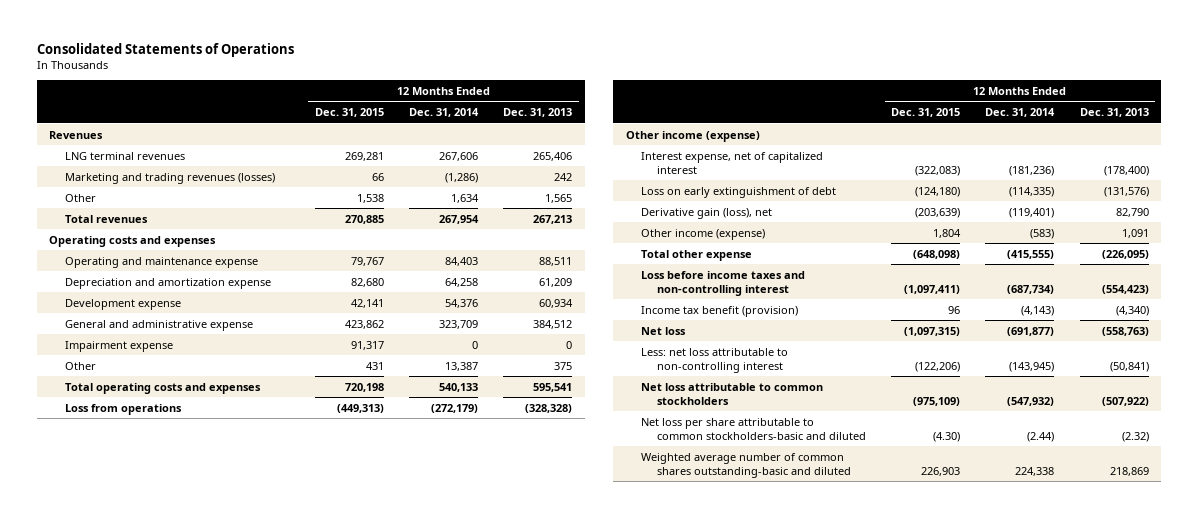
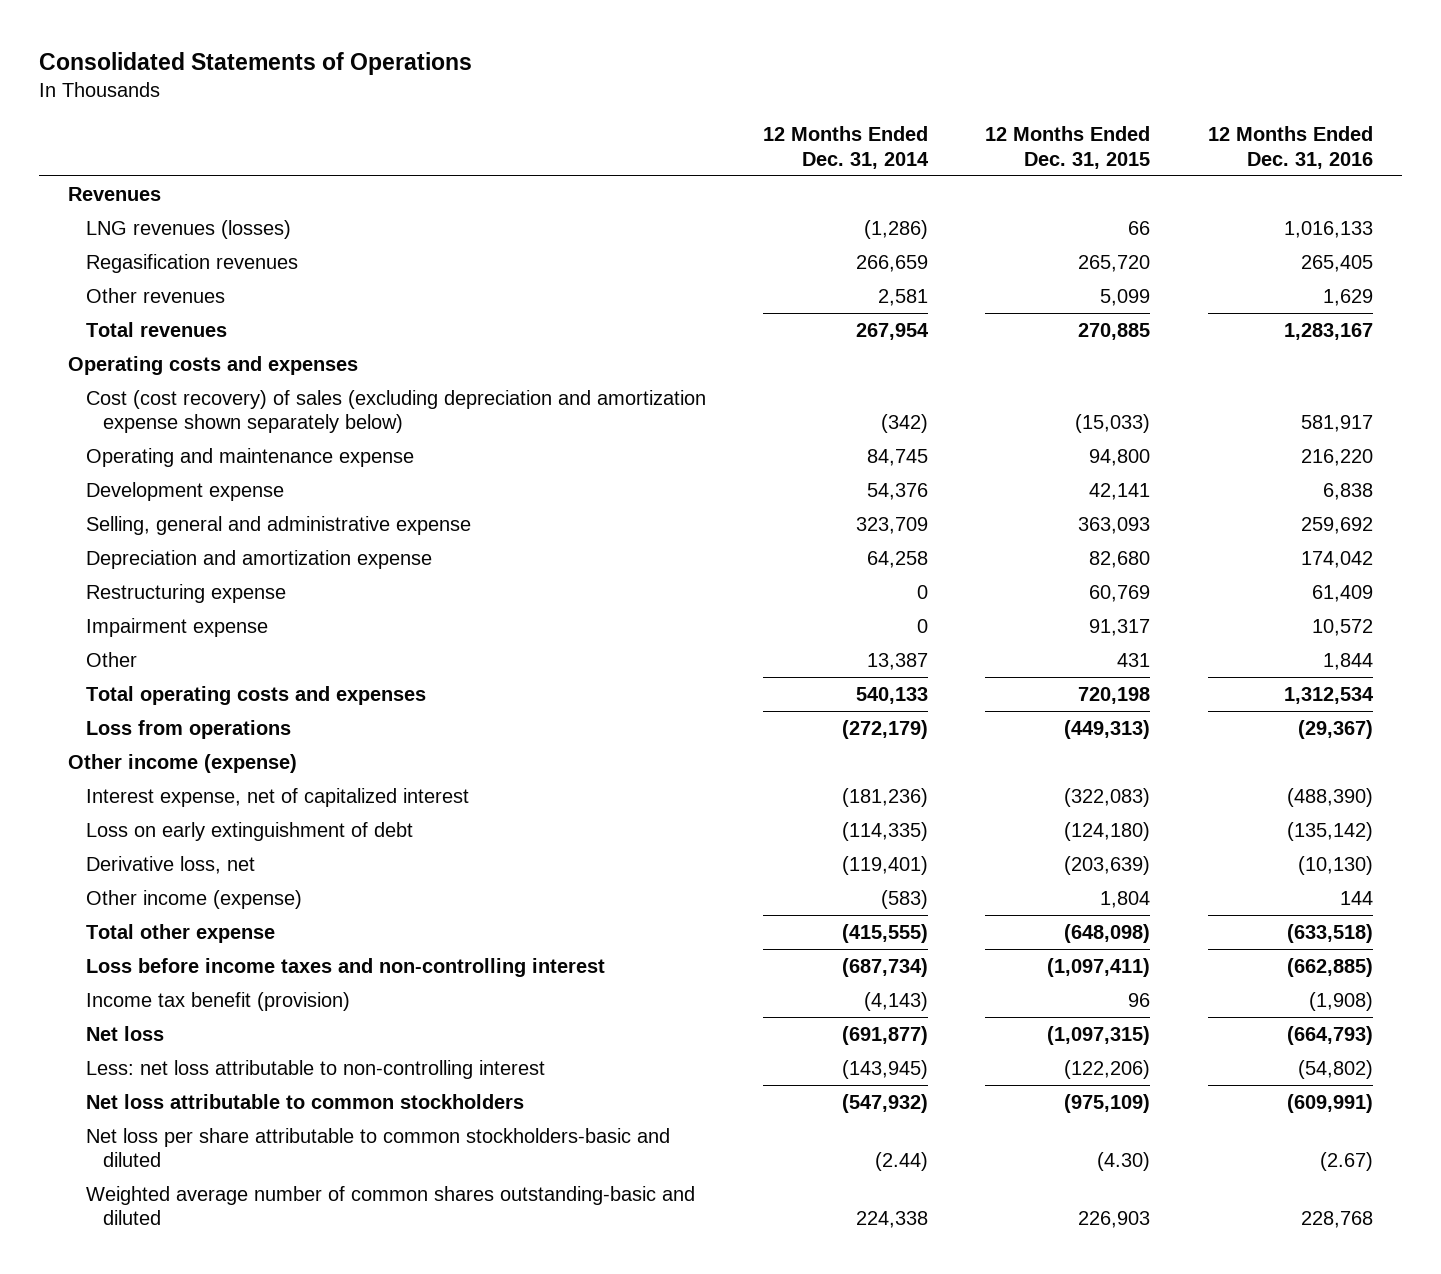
[503,108,573,118] Dec. 31, 2013 -> none
none -> [1207,126,1373,169] 12 Months Ended Dec. 31, 2016
[64,151,185,160] LNG terminal revenues -> none
[64,172,275,184] Marketing and trading revenues (losses) -> [85,219,291,239] LNG revenues (losses)
none -> [85,253,298,273] Regasification revenues
[64,193,96,202] Other -> [85,287,225,303] Other revenues
[356,193,384,203] 1,538 -> [1100,288,1151,306] 5,099
[451,193,480,203] 1,634 -> [878,288,929,306] 2,581
none -> [85,389,706,434] Cost (cost recovery) of sales (excluding depreciation and amortization expense shown separately below)
[350,256,384,266] 79,767 -> [1089,448,1151,466] 94,800
[445,256,479,266] 84,403 -> [867,448,929,466] 84,745
[64,319,253,331] General and administrative expense -> [85,515,471,535] Selling, general and administrative expense
[344,319,384,329] 423,862 -> [1078,516,1151,534] 363,093
[64,277,271,289] Depreciation and amortization expense -> [85,549,432,569] Depreciation and amortization expense
none -> [85,583,286,603] Restructuring expense
[641,207,773,219] Derivative gain (loss), net -> [85,855,255,874] Derivative loss, net

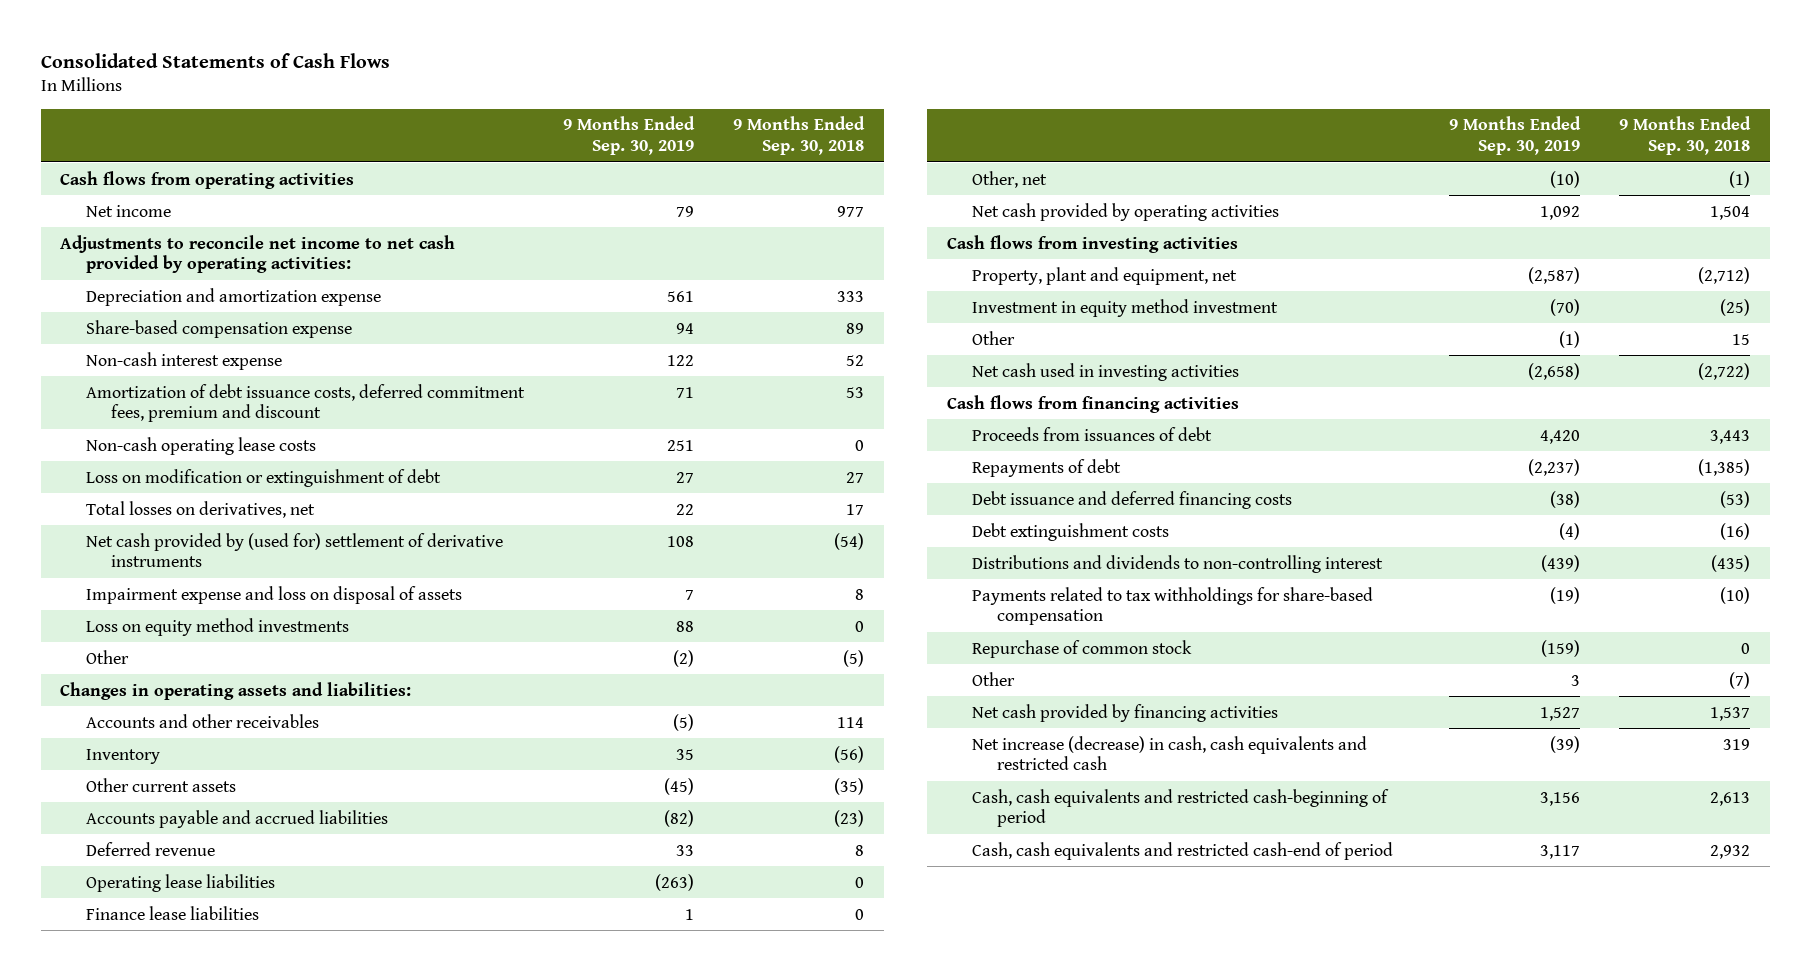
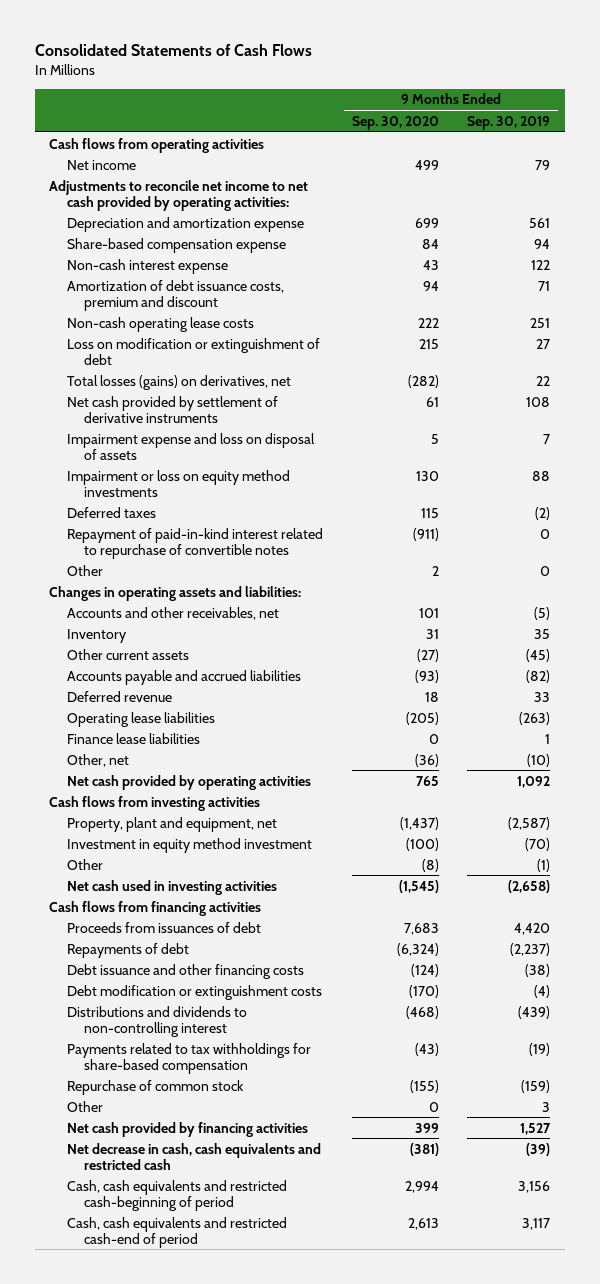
[733,116,866,155] 9 Months Ended Sep. 30, 2018 -> none
none -> [351,115,439,130] Sep. 30, 2020
[85,383,525,423] Amortization of debt issuance costs, deferred commitment fees, premium and discount -> [66,279,284,311] Amortization of debt issuance costs, premium and discount
[85,500,315,518] Total losses on derivatives, net -> [66,374,291,390] Total losses (gains) on derivatives, net
[85,532,503,568] Net cash provided by (used for) settlement of derivative instruments -> [66,395,278,423] Net cash provided by settlement of derivative instruments
[85,617,349,636] Loss on equity method investments -> [66,469,290,497] Impairment or loss on equity method investments
none -> [66,506,156,518] Deferred taxes
none -> [66,527,323,559] Repayment of paid-in-kind interest related to repurchase of convertible notes
[672,649,694,667] (2) -> [540,565,551,576] 0
[85,713,319,728] Accounts and other receivables -> [66,606,279,620] Accounts and other receivables, net
[971,490,1292,509] Debt issuance and deferred financing costs -> [66,963,304,979] Debt issuance and other financing costs
[971,522,1169,541] Debt extinguishment costs -> [66,984,322,1000] Debt modification or extinguishment costs
[971,735,1367,771] Net increase (decrease) in cash, cash equivalents and restricted cash -> [66,1142,321,1170] Net decrease in cash, cash equivalents and restricted cash

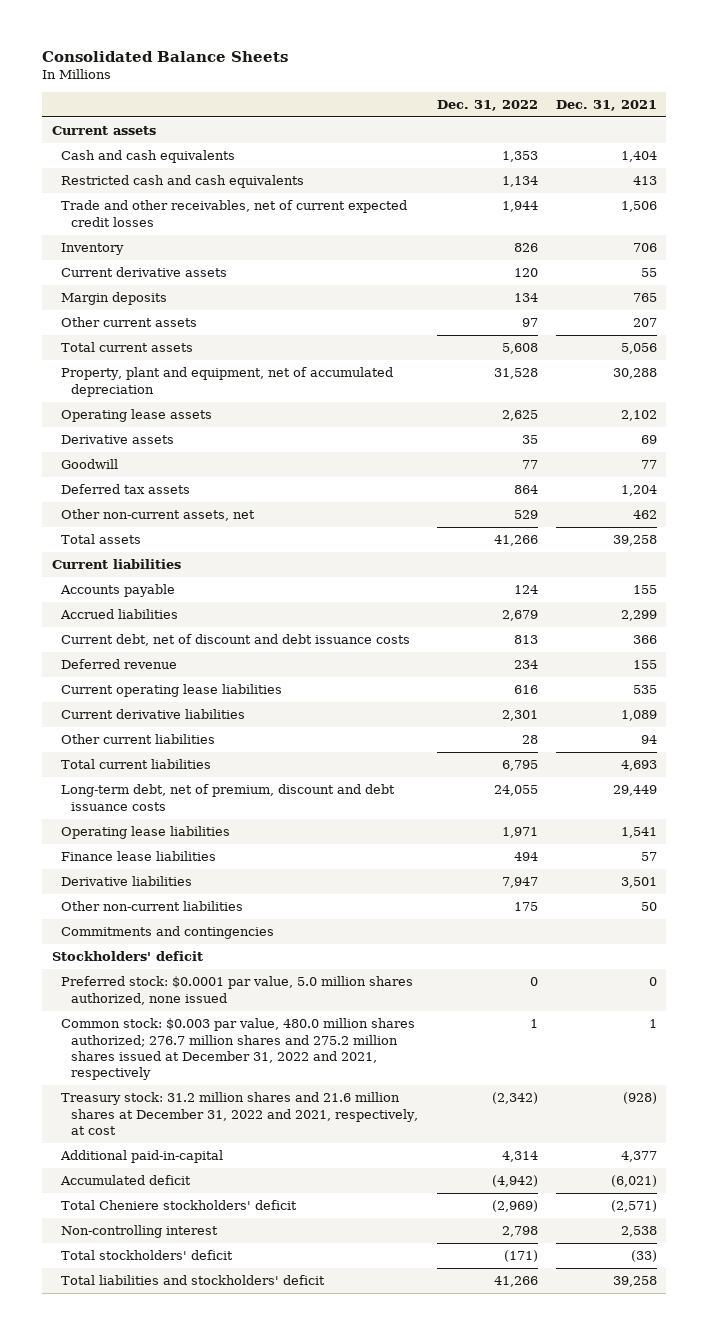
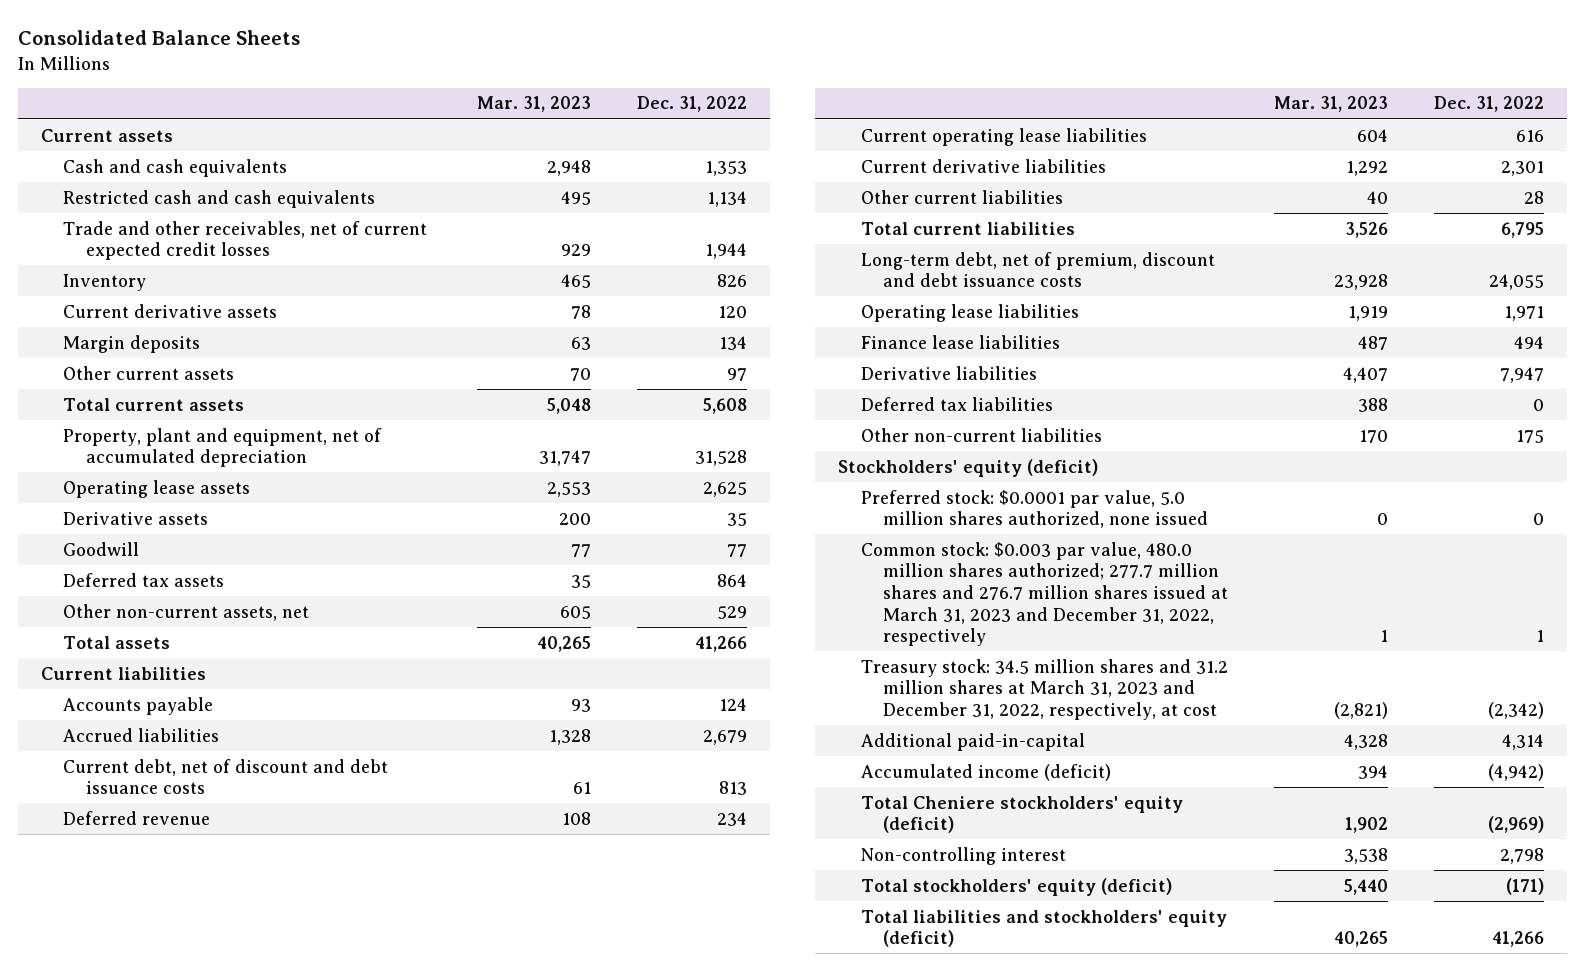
[556,100,658,112] Dec. 31, 2021 -> none
none -> [476,96,591,113] Mar. 31, 2023
none -> [860,396,1053,411] Deferred tax liabilities
[61,926,275,940] Commitments and contingencies -> none
[51,951,203,962] Stockholders' deficit -> [837,458,1098,477] Stockholders' equity (deficit)
[61,1018,416,1081] Common stock: $0.003 par value, 480.0 million shares authorized; 276.7 million shares and 275.2 million shares issued at December 31, 2022 and 2021, respectively -> [860,541,1229,647] Common stock: $0.003 par value, 480.0 million shares authorized; 277.7 million shares and 276.7 million shares issued at March 31, 2023 and December 31, 2022, respectively
[61,1092,419,1135] Treasury stock: 31.2 million shares and 21.6 million shares at December 31, 2022 and 2021, respectively, at cost -> [860,658,1228,720] Treasury stock: 34.5 million shares and 31.2 million shares at March 31, 2023 and December 31, 2022, respectively, at cost
[60,1175,192,1186] Accumulated deficit -> [860,763,1111,781] Accumulated income (deficit)
[61,1200,298,1211] Total Cheniere stockholders' deficit -> [860,795,1183,834] Total Cheniere stockholders' equity (deficit)
[61,1250,234,1261] Total stockholders' deficit -> [860,877,1172,896] Total stockholders' equity (deficit)
[61,1275,326,1286] Total liabilities and stockholders' deficit -> [860,909,1227,948] Total liabilities and stockholders' equity (deficit)

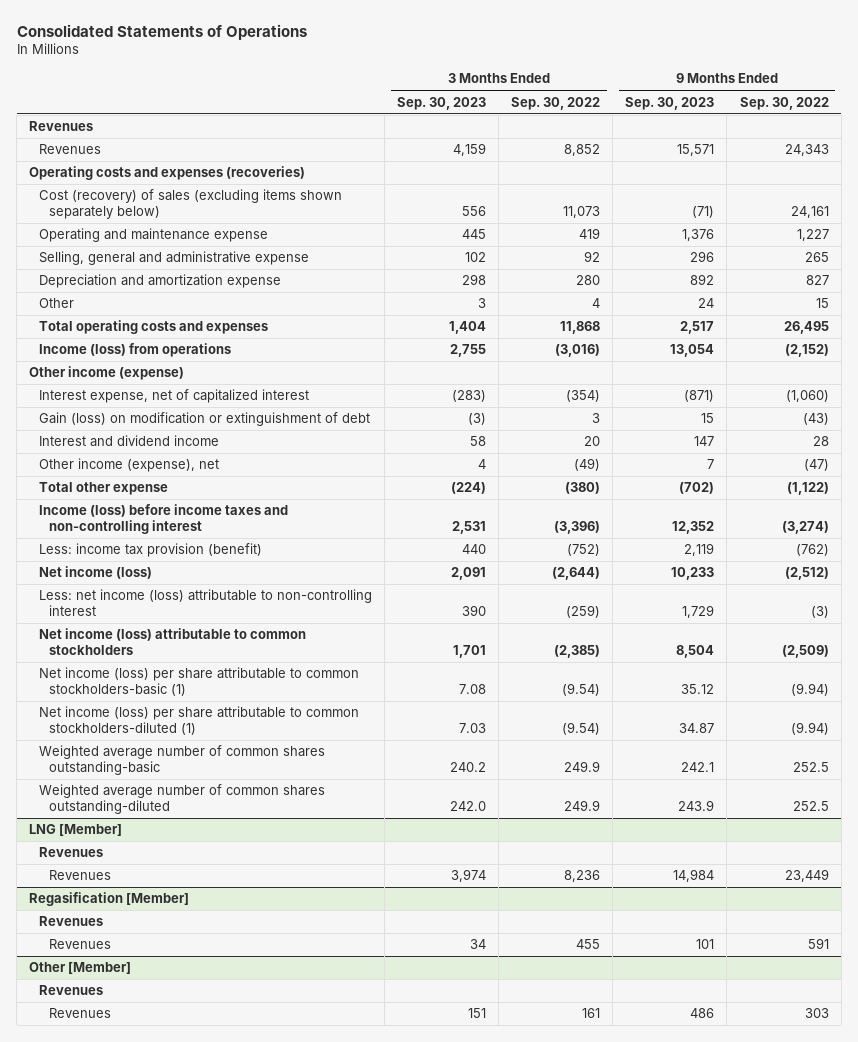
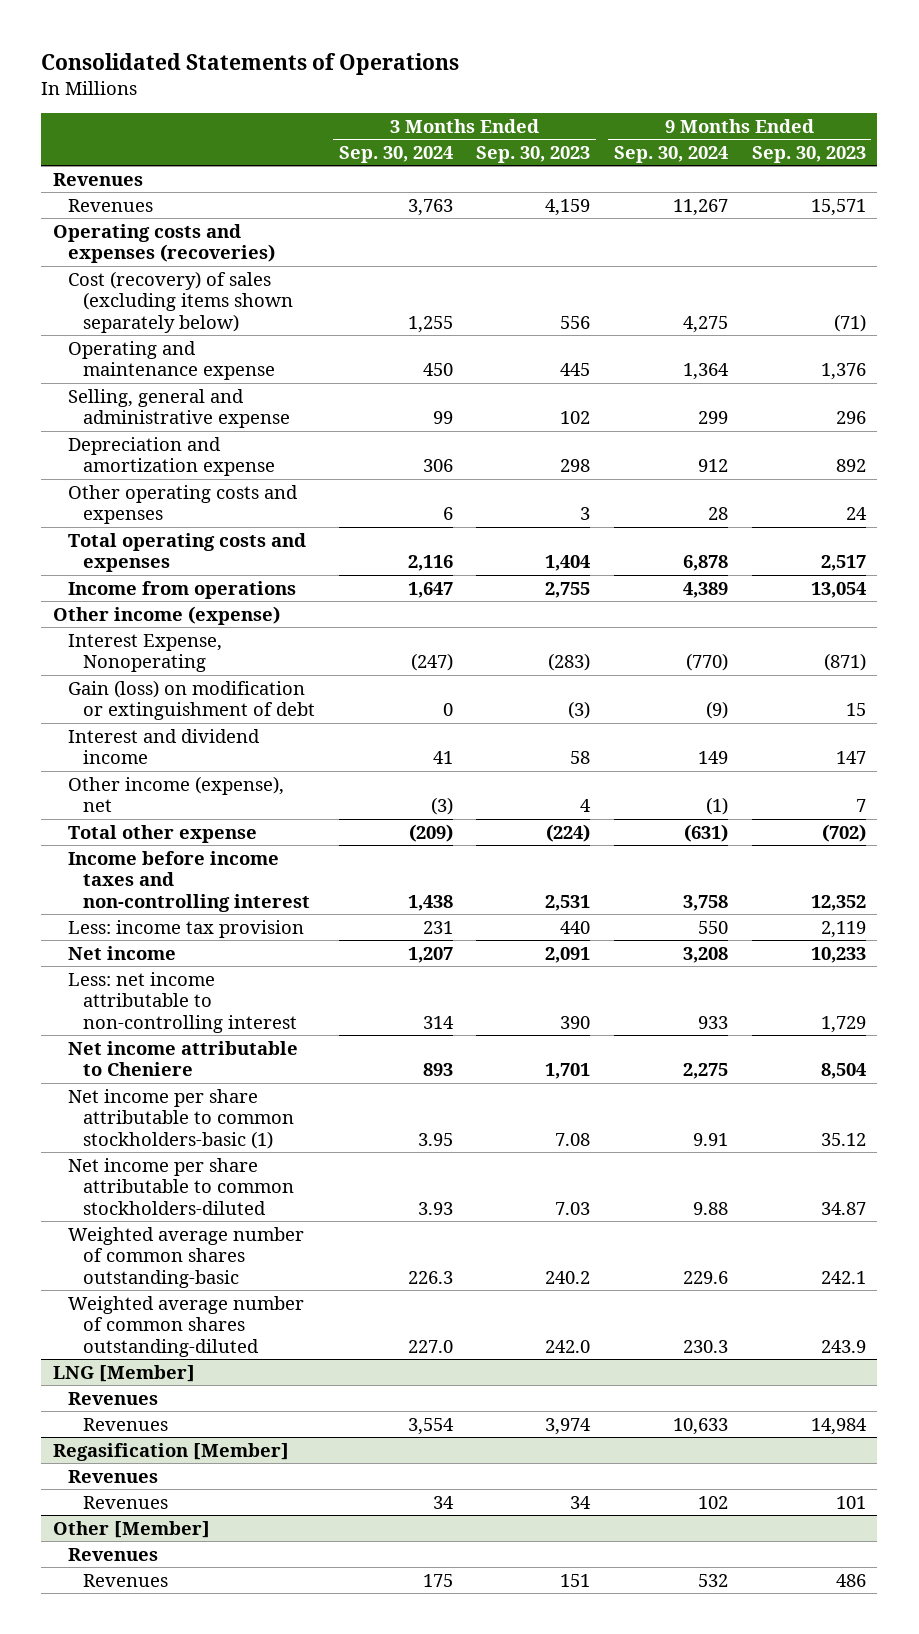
[511,96,601,110] Sep. 30, 2022 -> none
[739,96,829,110] Sep. 30, 2022 -> none
none -> [338,145,453,163] Sep. 30, 2024
none -> [613,145,728,163] Sep. 30, 2024
[39,298,75,309] Other -> [68,484,299,525] Other operating costs and expenses
[39,343,232,358] Income (loss) from operations -> [68,580,297,599] Income from operations
[39,389,310,404] Interest expense, net of capitalized interest -> [68,633,223,673] Interest Expense, Nonoperating
[39,504,289,534] Income (loss) before income taxes and non-controlling interest -> [68,850,311,912] Income before income taxes and non-controlling interest
[39,543,263,558] Less: income tax provision (benefit) -> [68,919,305,938] Less: income tax provision
[39,566,153,580] Net income (loss) -> [68,945,177,960] Net income
[39,589,373,616] Less: net income (loss) attributable to non-controlling interest -> [68,971,298,1033] Less: net income attributable to non-controlling interest
[39,628,307,655] Net income (loss) attributable to common stockholders -> [68,1040,299,1077] Net income attributable to Cheniere
[39,667,360,696] Net income (loss) per share attributable to common stockholders-basic (1) -> [68,1088,295,1149] Net income per share attributable to common stockholders-basic (1)
[39,706,360,735] Net income (loss) per share attributable to common stockholders-diluted (1) -> [68,1157,295,1215] Net income per share attributable to common stockholders-diluted

